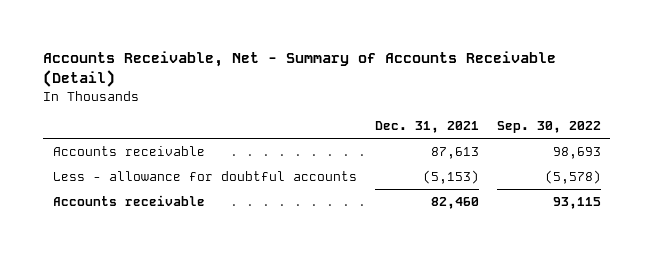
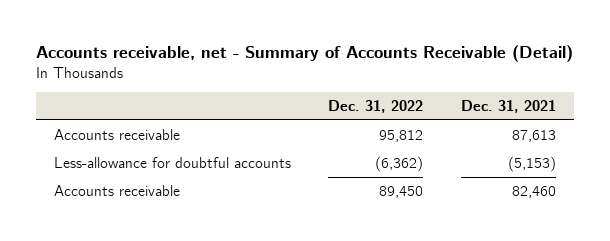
[43,51,557,88] Accounts Receivable, Net - Summary of Accounts Receivable (Detail) -> [35,45,573,63] Accounts receivable, net - Summary of Accounts Receivable (Detail)
[497,121,602,134] Sep. 30, 2022 -> none
none -> [328,99,424,113] Dec. 31, 2022
[52,170,357,181] Less - allowance for doubtful accounts -> [54,156,292,168] Less-allowance for doubtful accounts

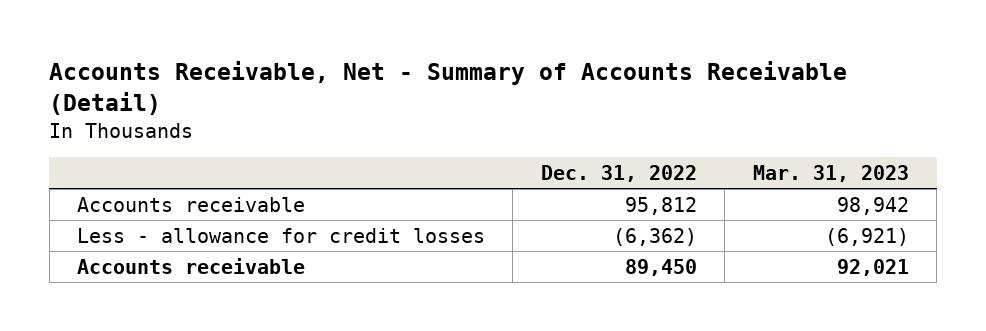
[35,45,573,63] Accounts receivable, net - Summary of Accounts Receivable (Detail) -> [49,60,848,115] Accounts Receivable, Net - Summary of Accounts Receivable (Detail)
[460,99,556,113] Dec. 31, 2021 -> none
none -> [752,165,909,183] Mar. 31, 2023
[54,156,292,168] Less-allowance for doubtful accounts -> [76,227,485,243] Less - allowance for credit losses

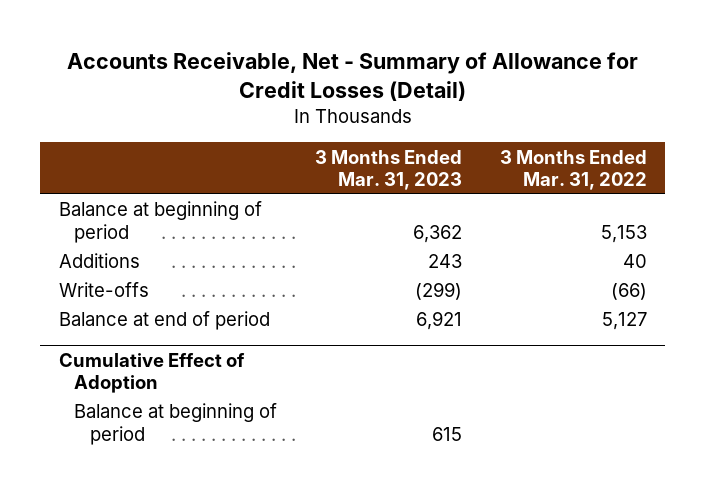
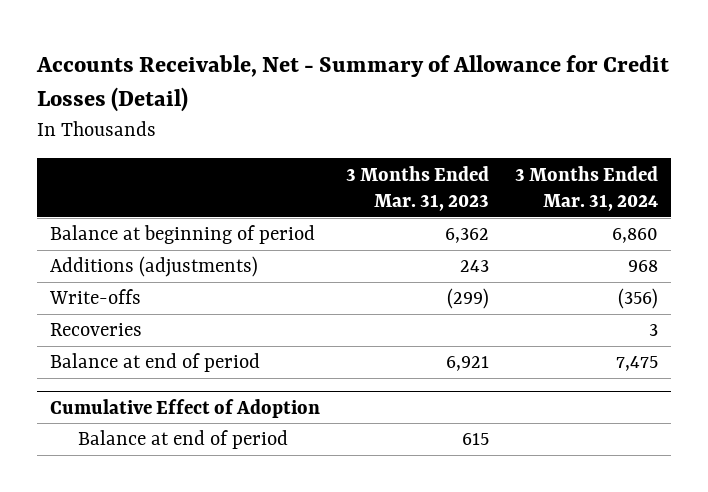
[499,149,647,191] 3 Months Ended Mar. 31, 2022 -> none
none -> [515,165,659,212] 3 Months Ended Mar. 31, 2024
[59,253,141,269] Additions -> [50,256,259,278] Additions (adjustments)
none -> [50,323,143,337] Recoveries
[74,403,278,445] Balance at beginning of period -> [78,430,289,450] Balance at end of period

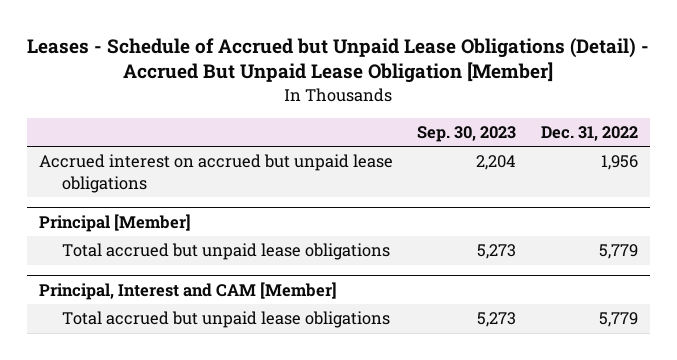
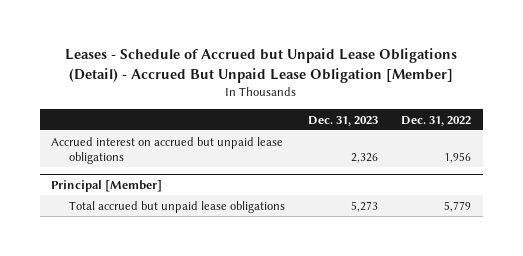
[417,125,517,142] Sep. 30, 2023 -> none
none -> [307,115,378,126] Dec. 31, 2023
[38,282,337,301] Principal, Interest and CAM [Member] -> none
[61,311,390,329] Total accrued but unpaid lease obligations -> none

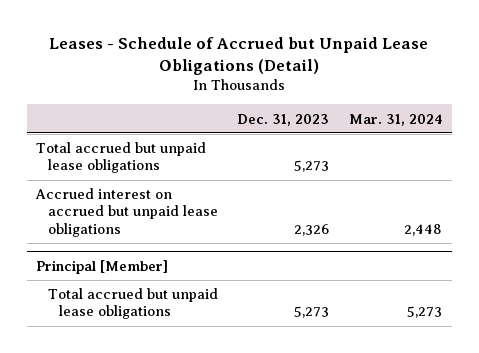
[65,48,458,84] Leases - Schedule of Accrued but Unpaid Lease Obligations (Detail) - Accrued But Unpaid Lease Obligation [Member] -> [49,36,429,75] Leases - Schedule of Accrued but Unpaid Lease Obligations (Detail)
[401,115,472,126] Dec. 31, 2022 -> none
none -> [349,113,443,126] Mar. 31, 2024
none -> [36,142,207,174] Total accrued but unpaid lease obligations

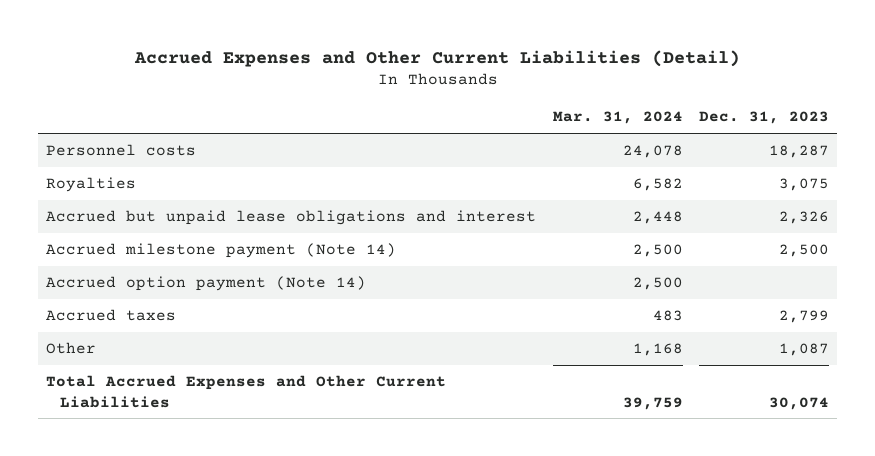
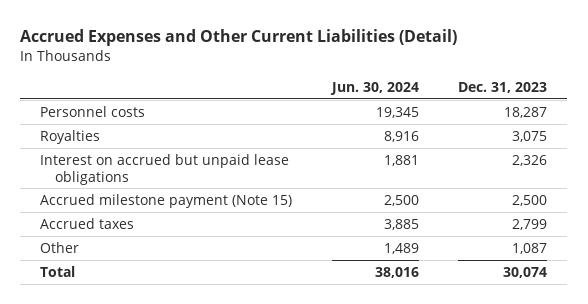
[552,111,683,125] Mar. 31, 2024 -> none
none -> [329,81,419,95] Jun. 30, 2024
[46,275,367,291] Accrued option payment (Note 14) -> none
[46,209,537,225] Accrued but unpaid lease obligations and interest -> [40,153,290,185] Interest on accrued but unpaid lease obligations
[46,242,397,258] Accrued milestone payment (Note 14) -> [40,193,293,208] Accrued milestone payment (Note 15)
[46,374,447,408] Total Accrued Expenses and Other Current Liabilities -> [40,265,76,277] Total

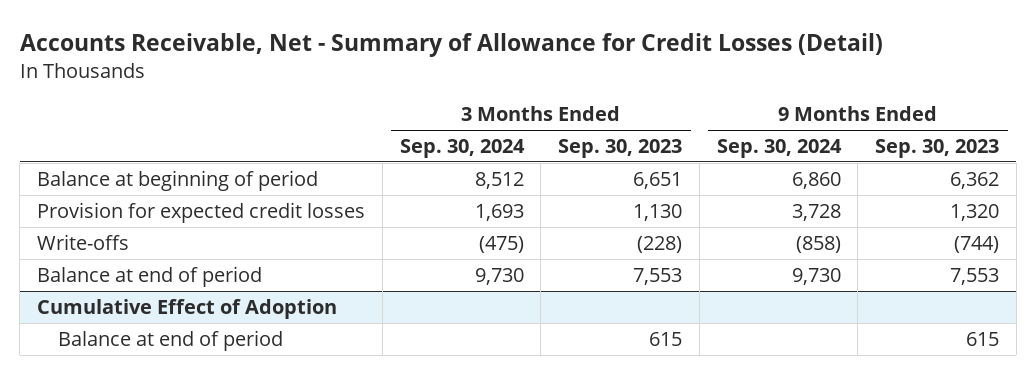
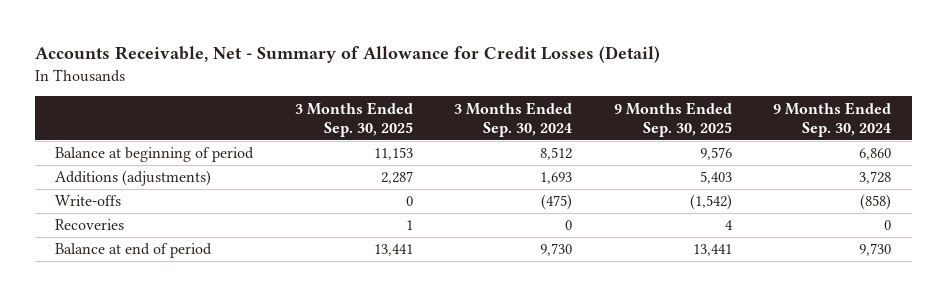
[558,139,683,159] Sep. 30, 2023 -> none
[875,139,1000,159] Sep. 30, 2023 -> none
none -> [294,101,413,138] 3 Months Ended Sep. 30, 2025
none -> [613,101,732,138] 9 Months Ended Sep. 30, 2025
[37,202,366,224] Provision for expected credit losses -> [55,170,212,187] Additions (adjustments)
none -> [55,219,125,231] Recoveries
[37,299,338,320] Cumulative Effect of Adoption -> none
[57,330,283,352] Balance at end of period -> none

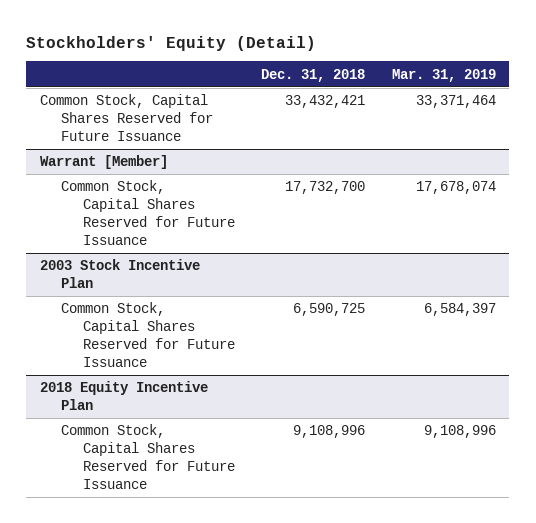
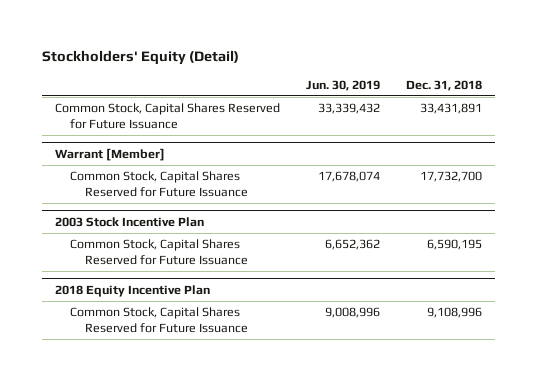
[392,68,497,82] Mar. 31, 2019 -> none
none -> [305,79,380,91] Jun. 30, 2019
[285,95,366,109] 33,432,421 -> [419,103,482,115] 33,431,891
[293,303,366,317] 6,590,725 -> [426,239,482,251] 6,590,195

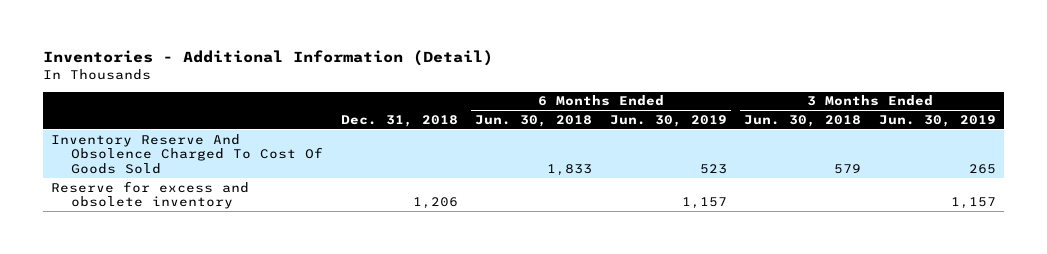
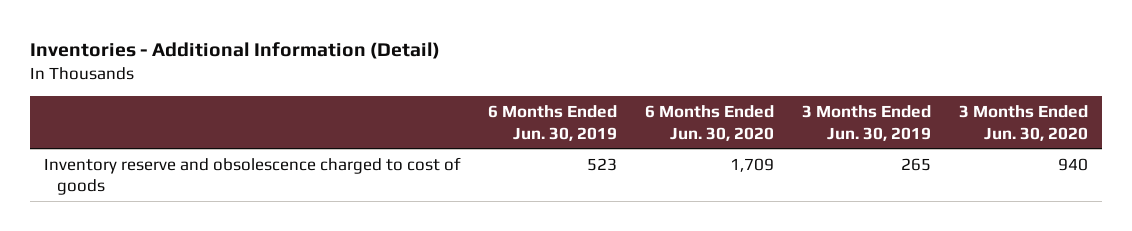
[340,114,458,127] Dec. 31, 2018 -> none
[475,114,593,127] Jun. 30, 2018 -> none
[744,114,862,127] Jun. 30, 2018 -> none
none -> [645,104,775,141] 6 Months Ended Jun. 30, 2020
none -> [959,104,1089,141] 3 Months Ended Jun. 30, 2020
[51,180,250,210] Reserve for excess and obsolete inventory -> none
[51,133,324,175] Inventory Reserve And Obsolence Charged To Cost Of Goods Sold -> [44,156,462,196] Inventory reserve and obsolescence charged to cost of goods

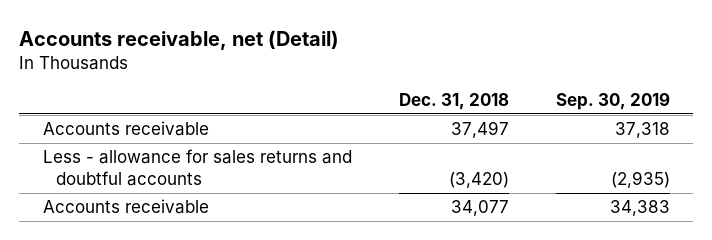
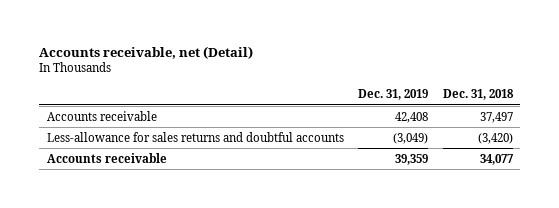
[555,92,670,111] Sep. 30, 2019 -> none
none -> [358,89,429,101] Dec. 31, 2019
[42,149,352,187] Less - allowance for sales returns and doubtful accounts -> [46,131,344,142] Less-allowance for sales returns and doubtful accounts

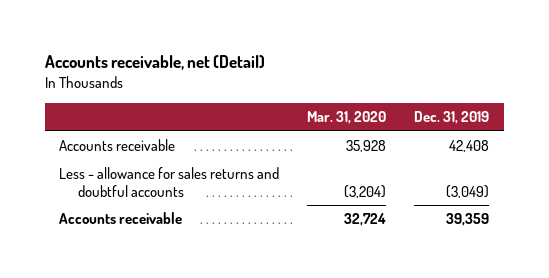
[442,89,514,101] Dec. 31, 2018 -> none
none -> [307,110,387,124] Mar. 31, 2020
[46,131,344,142] Less-allowance for sales returns and doubtful accounts -> [59,167,280,197] Less - allowance for sales returns and doubtful accounts

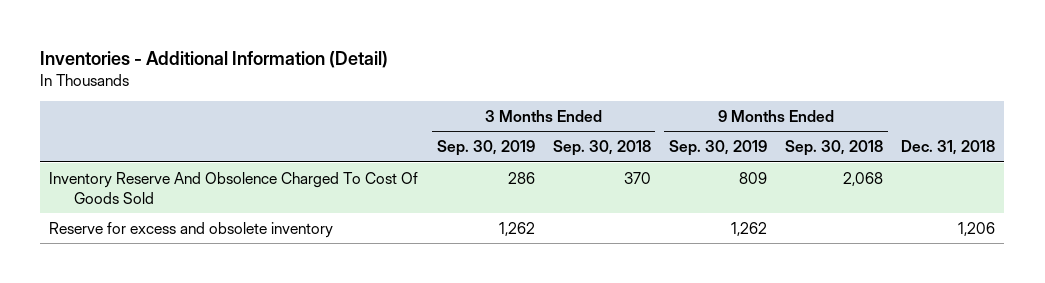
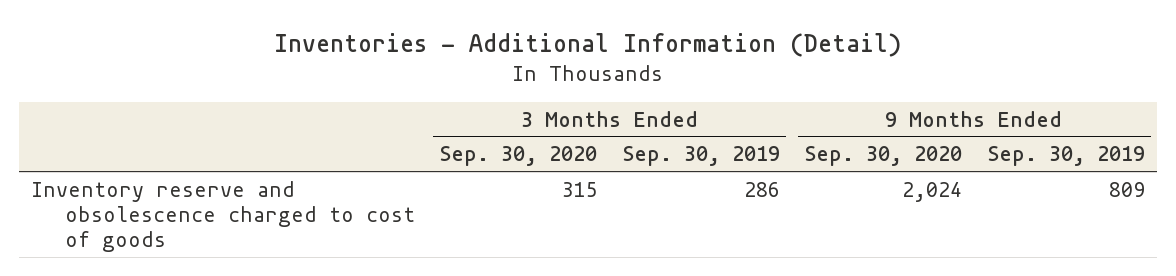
[552,140,651,157] Sep. 30, 2018 -> none
[784,140,883,157] Sep. 30, 2018 -> none
[901,140,996,156] Dec. 31, 2018 -> none
none -> [439,146,598,167] Sep. 30, 2020
none -> [804,146,963,167] Sep. 30, 2020
[49,221,334,238] Reserve for excess and obsolete inventory -> none
[49,171,419,204] Inventory Reserve And Obsolence Charged To Cost Of Goods Sold -> [31,180,415,253] Inventory reserve and obsolescence charged to cost of goods

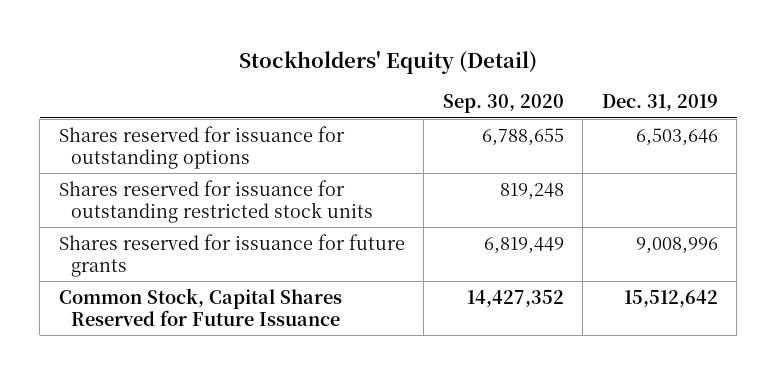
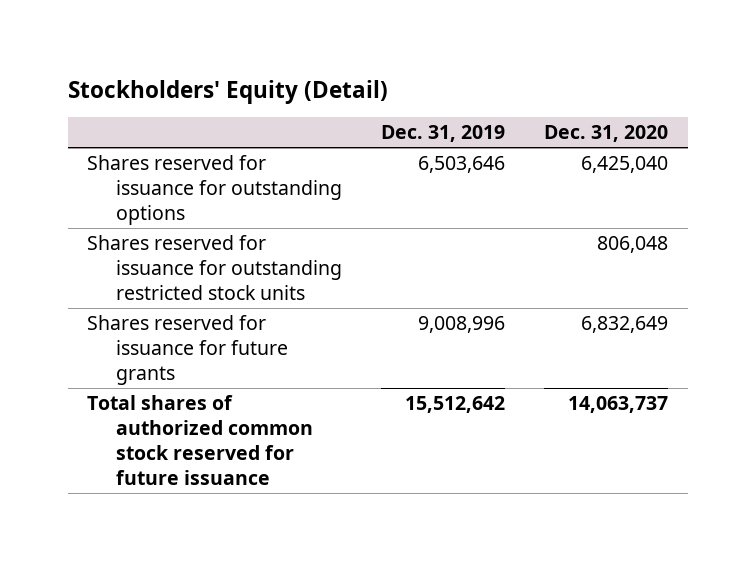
[442,94,564,114] Sep. 30, 2020 -> none
none -> [544,125,669,143] Dec. 31, 2020
[58,287,342,326] Common Stock, Capital Shares Reserved for Future Issuance -> [87,394,313,486] Total shares of authorized common stock reserved for future issuance

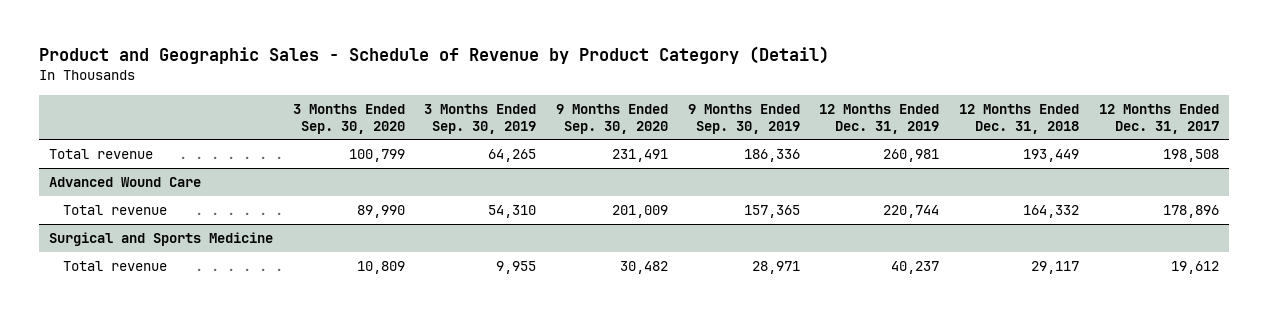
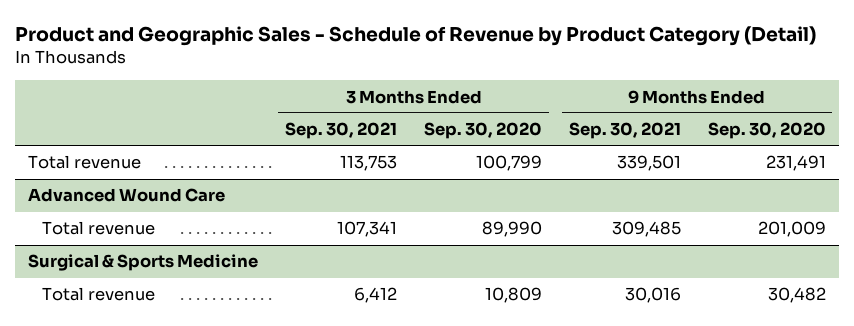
[424,103,537,134] 3 Months Ended Sep. 30, 2019 -> none
[687,103,800,134] 9 Months Ended Sep. 30, 2019 -> none
[819,103,940,134] 12 Months Ended Dec. 31, 2019 -> none
[959,103,1080,134] 12 Months Ended Dec. 31, 2018 -> none
[1098,103,1219,134] 12 Months Ended Dec. 31, 2017 -> none
none -> [285,122,398,140] Sep. 30, 2021
none -> [568,122,681,140] Sep. 30, 2021
[48,231,273,246] Surgical and Sports Medicine -> [28,254,259,272] Surgical & Sports Medicine

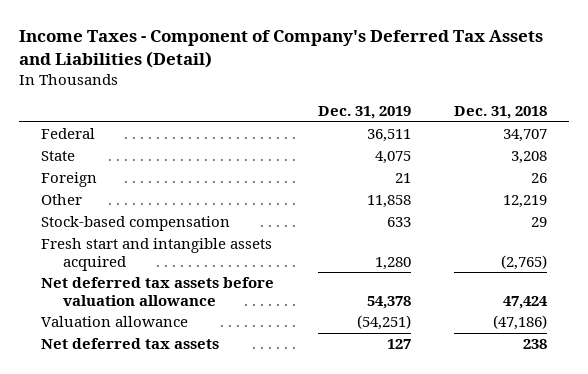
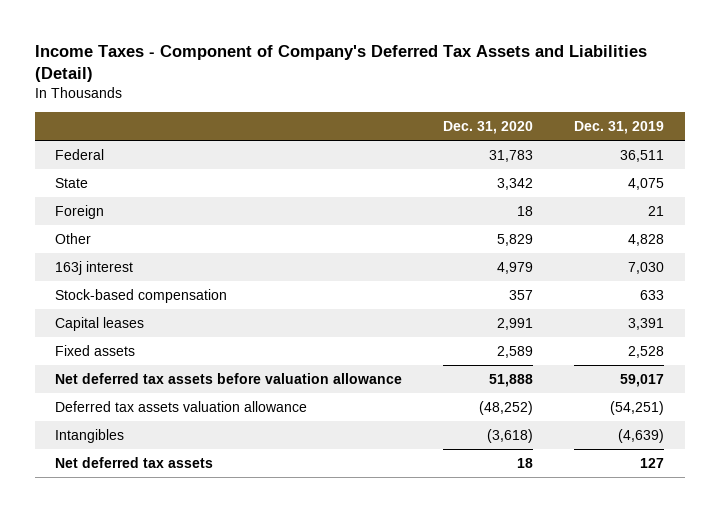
[454,106,548,120] Dec. 31, 2018 -> none
none -> [443,121,534,135] Dec. 31, 2020
[366,195,411,209] 11,858 -> [628,233,665,246] 4,828
none -> [55,260,134,275] 163j interest
[40,238,272,271] Fresh start and intangible assets acquired -> none
none -> [55,316,145,331] Capital leases
none -> [55,344,136,356] Fixed assets
[366,295,411,309] 54,378 -> [620,373,665,387] 59,017
[40,316,188,328] Valuation allowance -> [55,400,308,412] Deferred tax assets valuation allowance
none -> [55,428,125,443] Intangibles

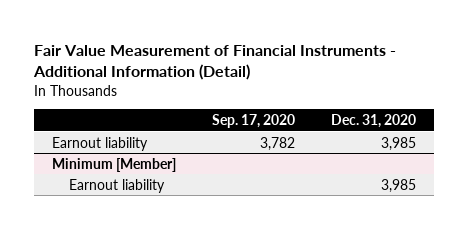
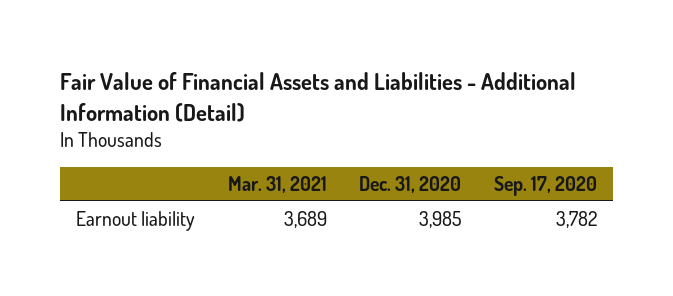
[33,44,397,81] Fair Value Measurement of Financial Instruments - Additional Information (Detail) -> [59,72,576,122] Fair Value of Financial Assets and Liabilities - Additional Information (Detail)
none -> [227,175,327,193] Mar. 31, 2021
[52,157,177,172] Minimum [Member] -> none
[68,178,165,193] Earnout liability -> none

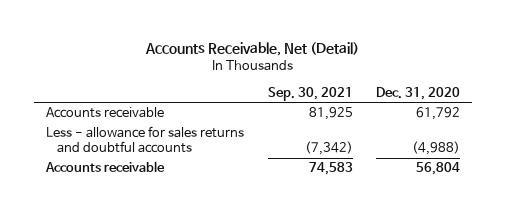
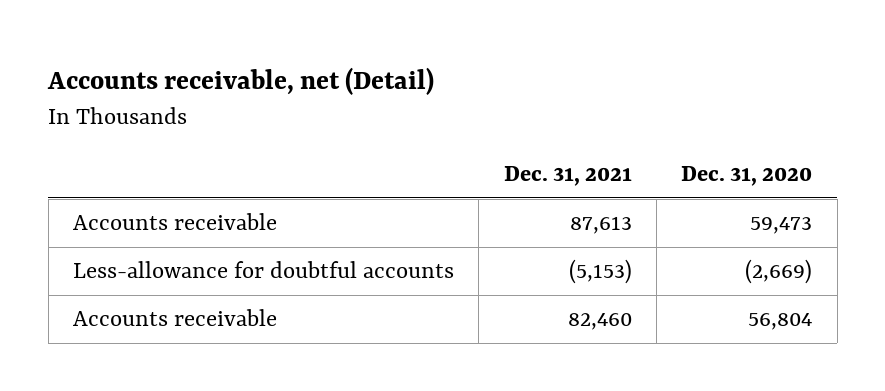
[145,42,360,57] Accounts Receivable, Net (Detail) -> [47,66,435,95] Accounts receivable, net (Detail)
[267,86,353,101] Sep. 30, 2021 -> none
none -> [503,166,632,187] Dec. 31, 2021
[416,107,461,121] 61,792 -> [750,217,813,235] 59,473
[46,126,245,154] Less - allowance for sales returns and doubtful accounts -> [72,261,454,279] Less-allowance for doubtful accounts
[412,141,461,156] (4,988) -> [745,259,813,285] (2,669)

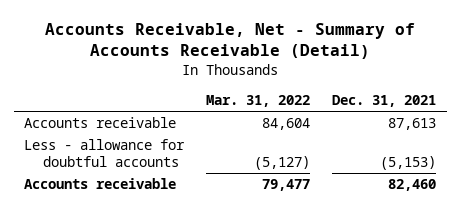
[47,66,435,95] Accounts receivable, net (Detail) -> [45,22,416,60] Accounts Receivable, Net - Summary of Accounts Receivable (Detail)
[681,166,813,187] Dec. 31, 2020 -> none
none -> [206,94,311,107] Mar. 31, 2022
[72,261,454,279] Less-allowance for doubtful accounts -> [24,139,186,167] Less - allowance for doubtful accounts

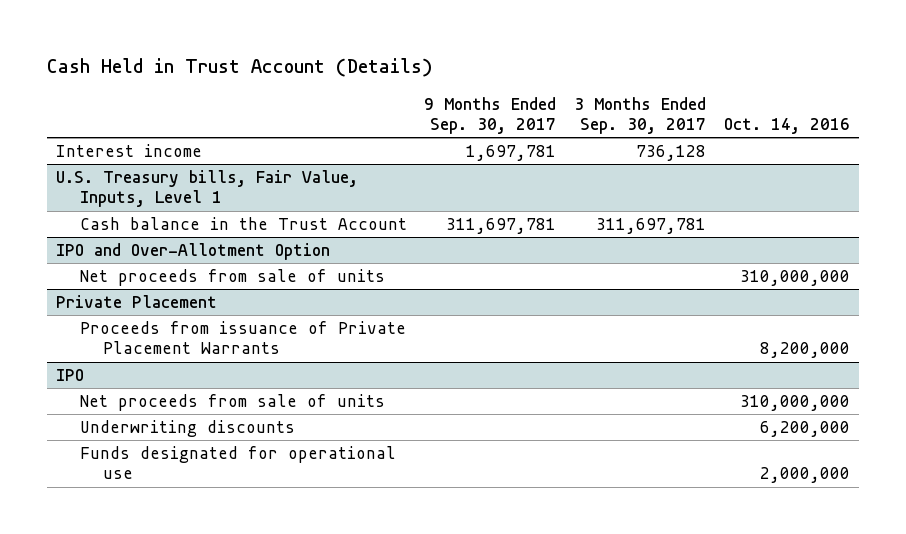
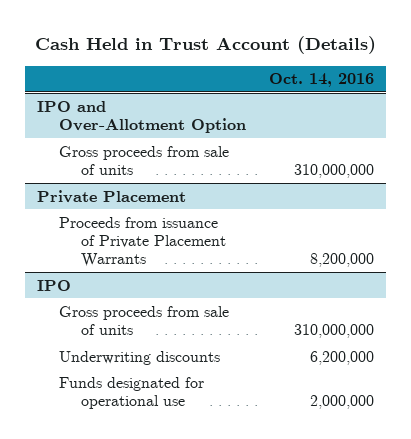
[424,96,557,135] 9 Months Ended Sep. 30, 2017 -> none
[574,96,707,135] 3 Months Ended Sep. 30, 2017 -> none
[55,143,202,157] Interest income -> none
[55,169,358,208] U.S. Treasury bills, Fair Value, Inputs, Level 1 -> none
[79,216,407,230] Cash balance in the Trust Account -> none
[79,268,385,286] Net proceeds from sale of units -> [59,145,230,175] Gross proceeds from sale of units
[79,393,385,411] Net proceeds from sale of units -> [59,305,230,335] Gross proceeds from sale of units

